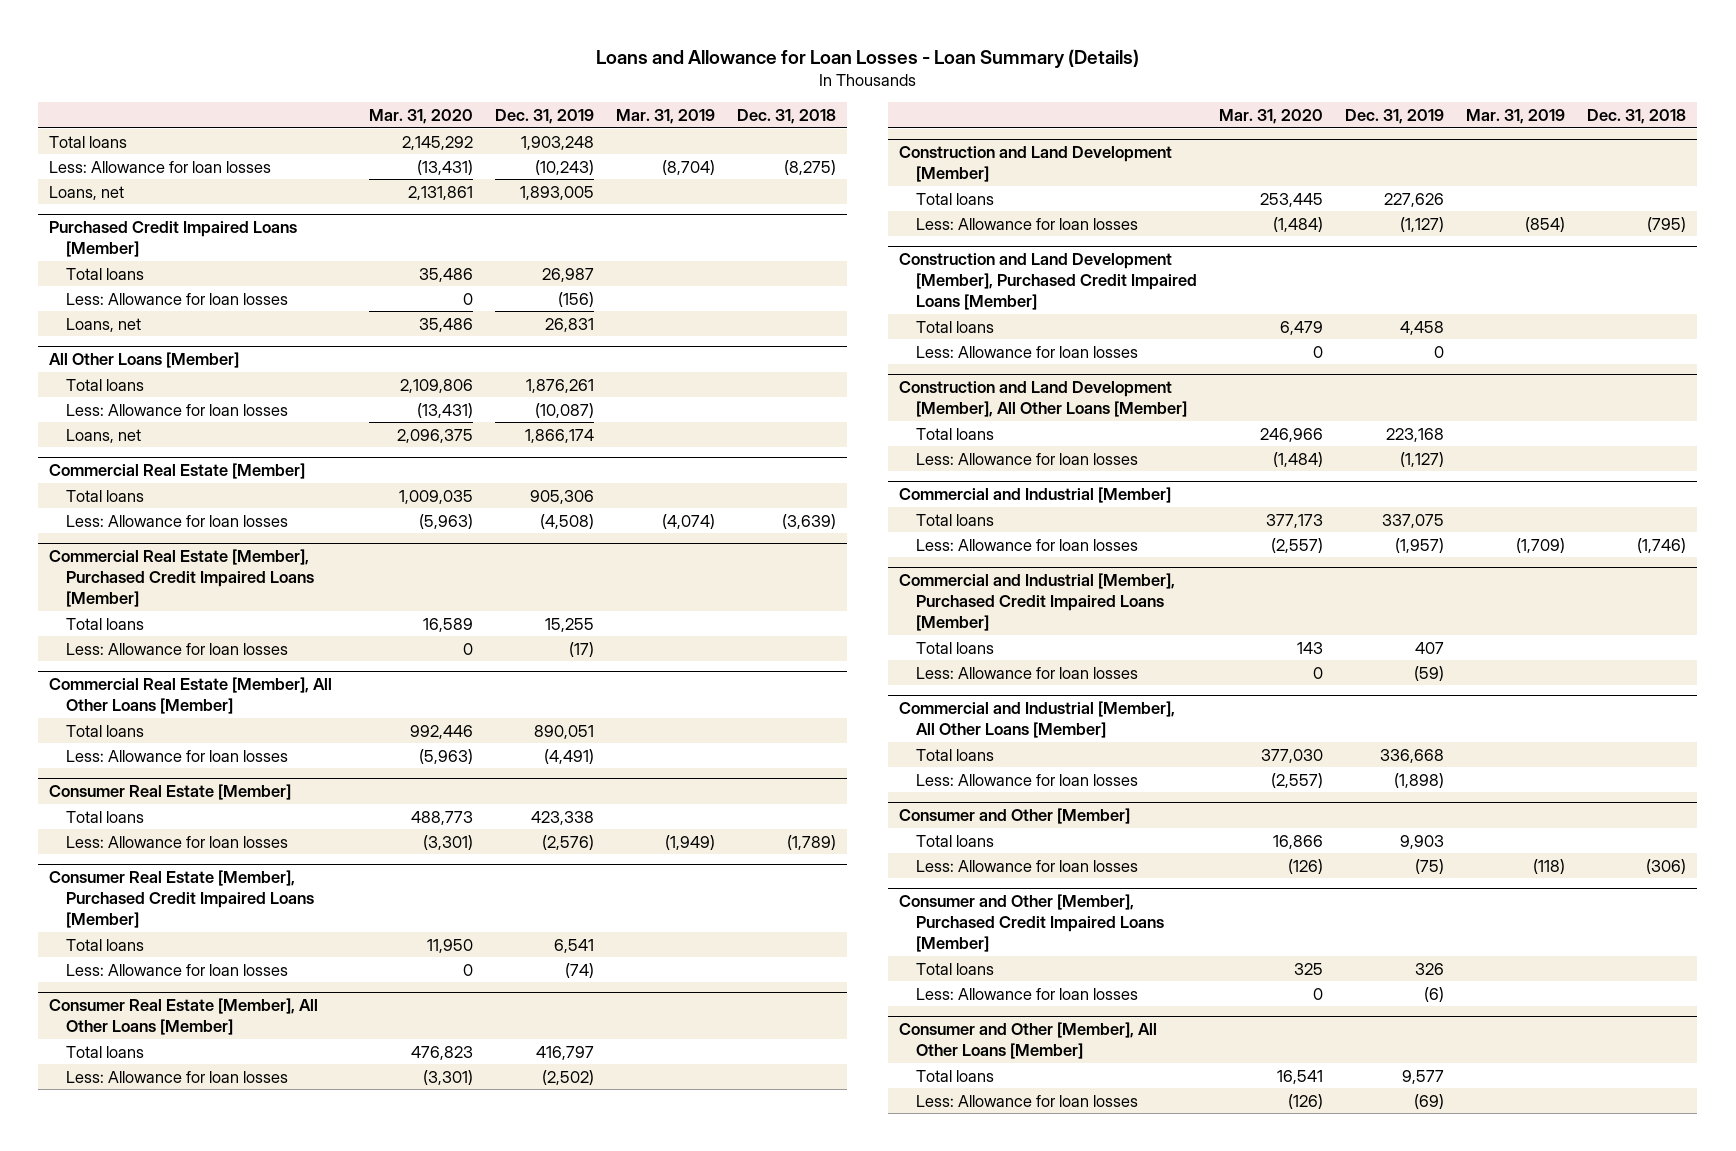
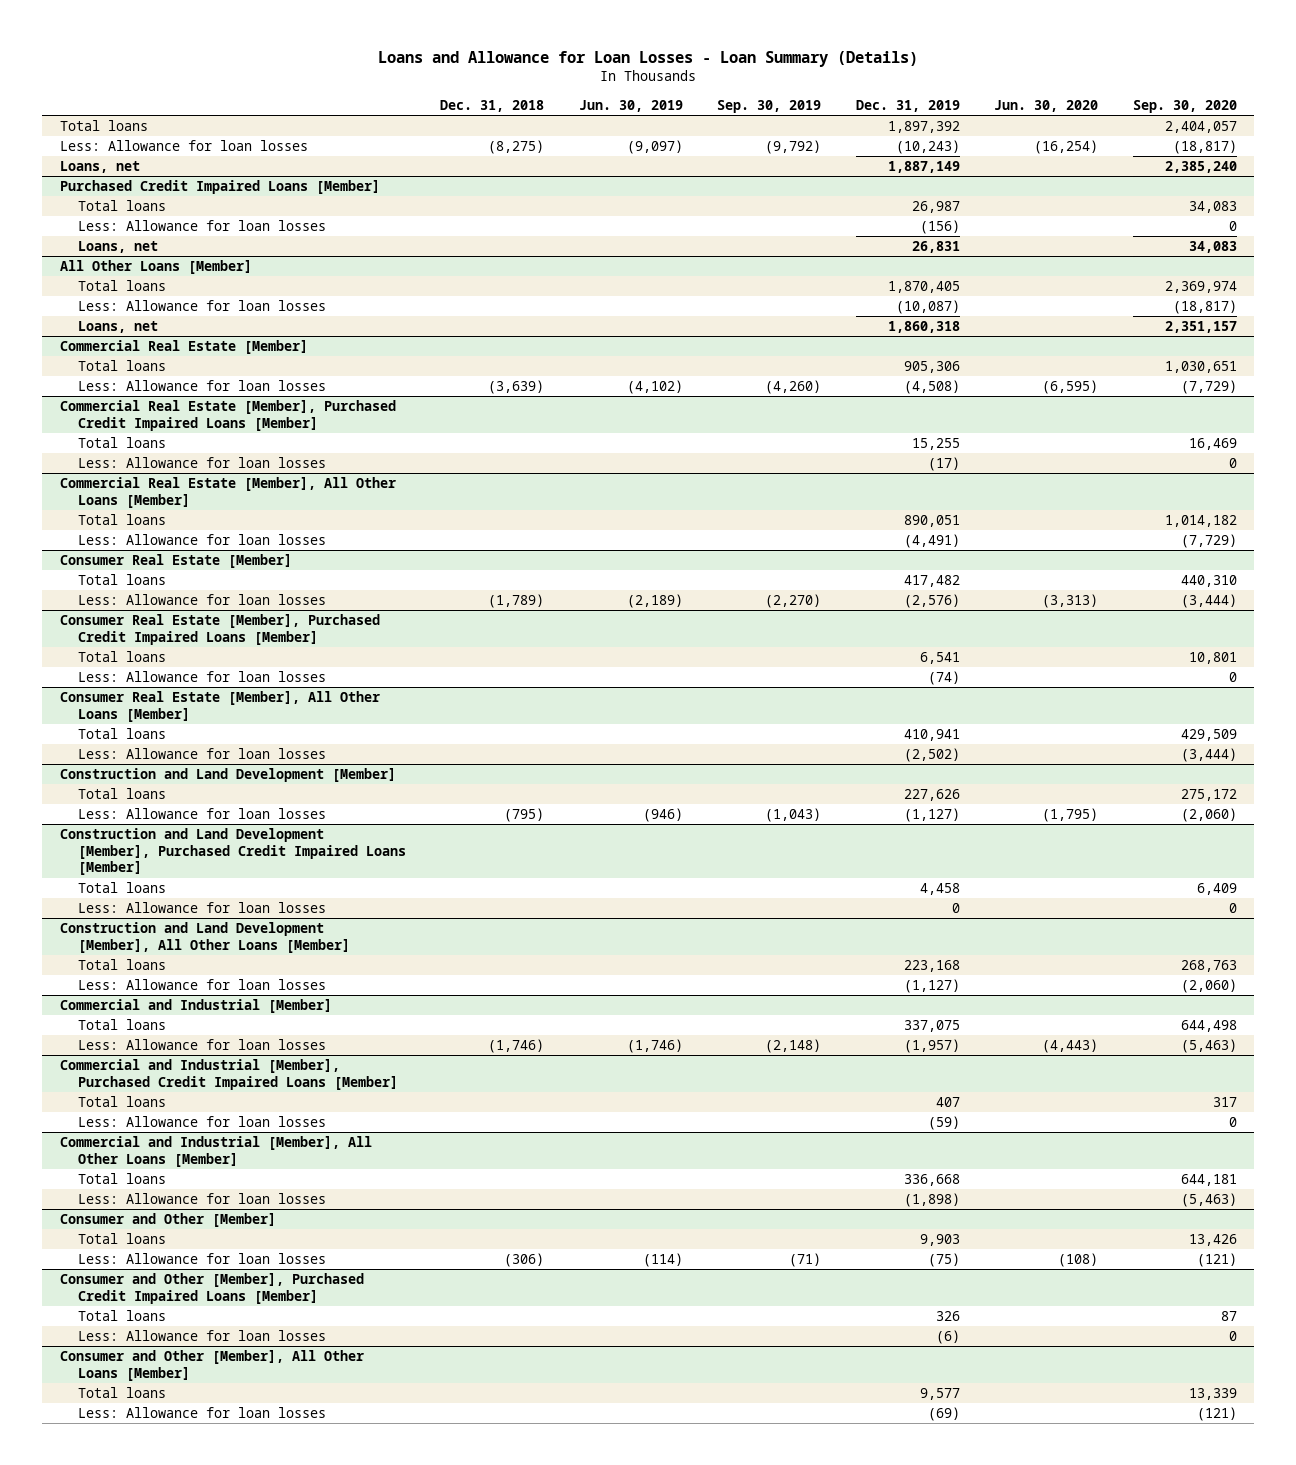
[369,109,474,125] Mar. 31, 2020 -> none
[616,109,716,125] Mar. 31, 2019 -> none
none -> [578,99,683,112] Jun. 30, 2019
none -> [717,99,822,113] Sep. 30, 2019
none -> [994,99,1099,112] Jun. 30, 2020
none -> [1132,99,1237,113] Sep. 30, 2020
[521,135,595,150] 1,903,248 -> [887,120,960,133] 1,897,392
[520,185,595,200] 1,893,005 -> [887,160,960,173] 1,887,149
[526,378,595,393] 1,876,261 -> [887,280,960,293] 1,870,405
[525,428,595,443] 1,866,174 -> [887,320,960,333] 1,860,318
[531,810,595,825] 423,338 -> [903,574,960,587] 417,482
[536,1045,595,1060] 416,797 -> [903,728,960,741] 410,941

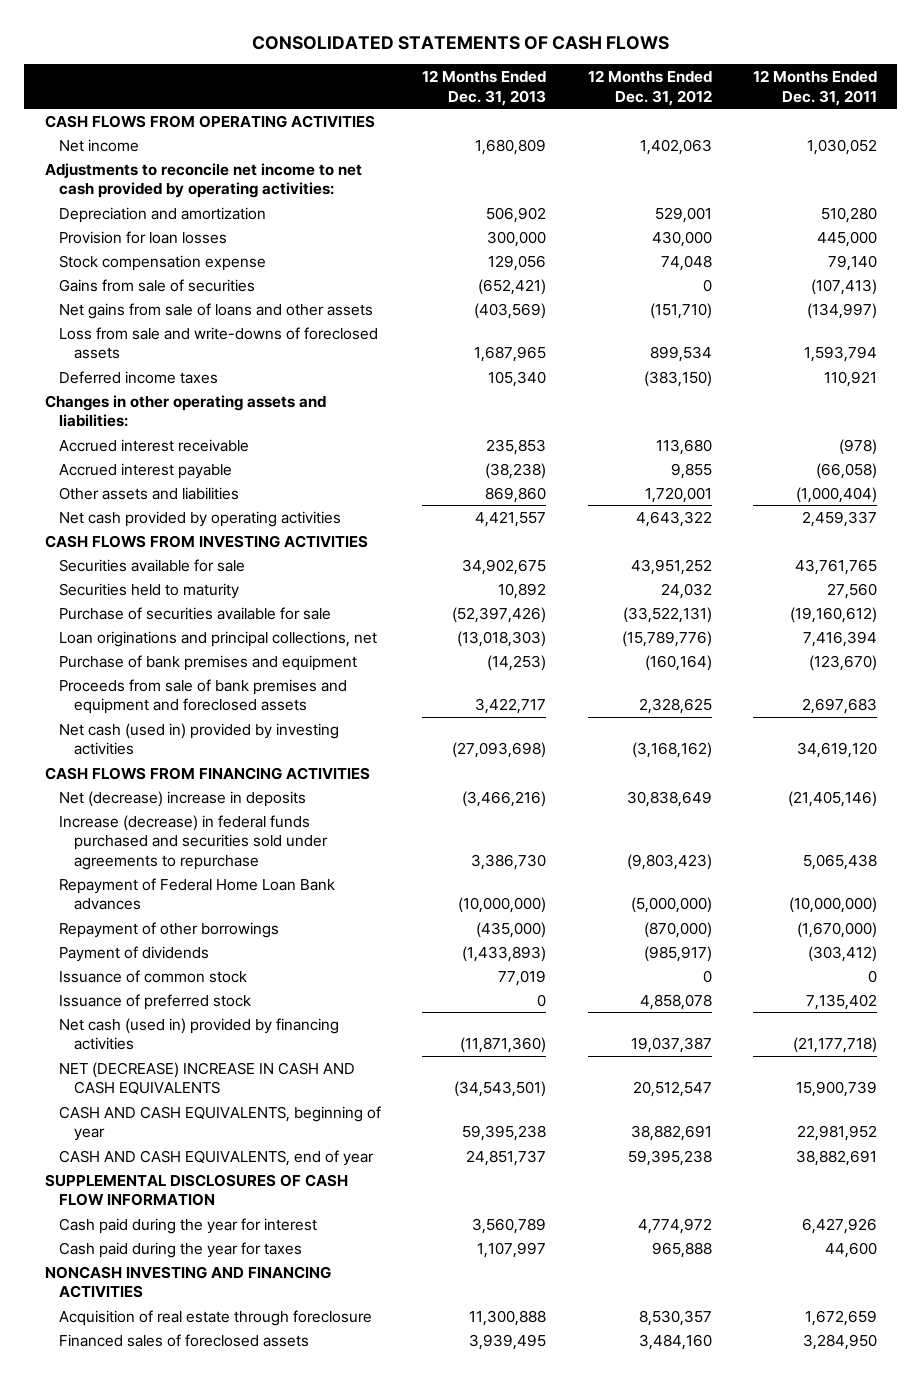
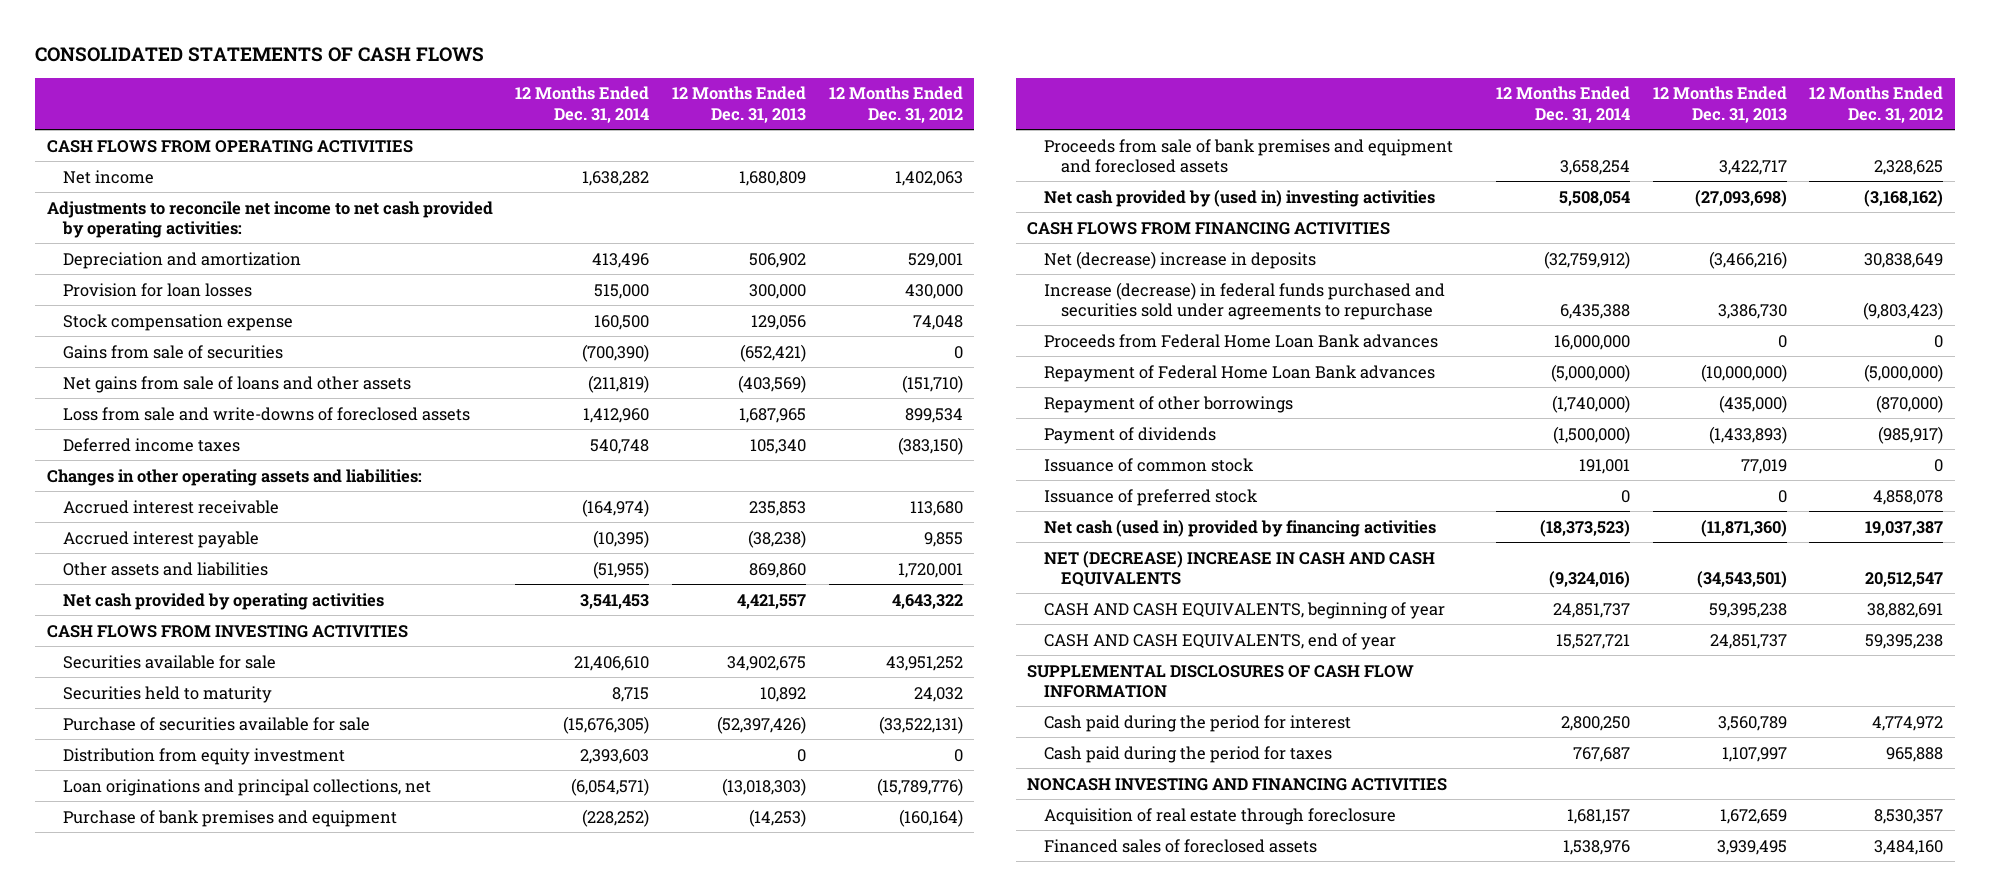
[752,69,877,106] 12 Months Ended Dec. 31, 2011 -> none
none -> [515,86,650,123] 12 Months Ended Dec. 31, 2014
none -> [63,747,346,765] Distribution from equity investment
[59,722,340,756] Net cash (used in) provided by investing activities -> [1044,189,1436,207] Net cash provided by (used in) investing activities
none -> [1044,333,1439,348] Proceeds from Federal Home Loan Bank advances
[59,1217,318,1234] Cash paid during the year for interest -> [1044,714,1352,732] Cash paid during the period for interest
[59,1241,303,1258] Cash paid during the year for taxes -> [1044,745,1333,763] Cash paid during the period for taxes
[469,1309,547,1326] 11,300,888 -> [1719,808,1787,824] 1,672,659

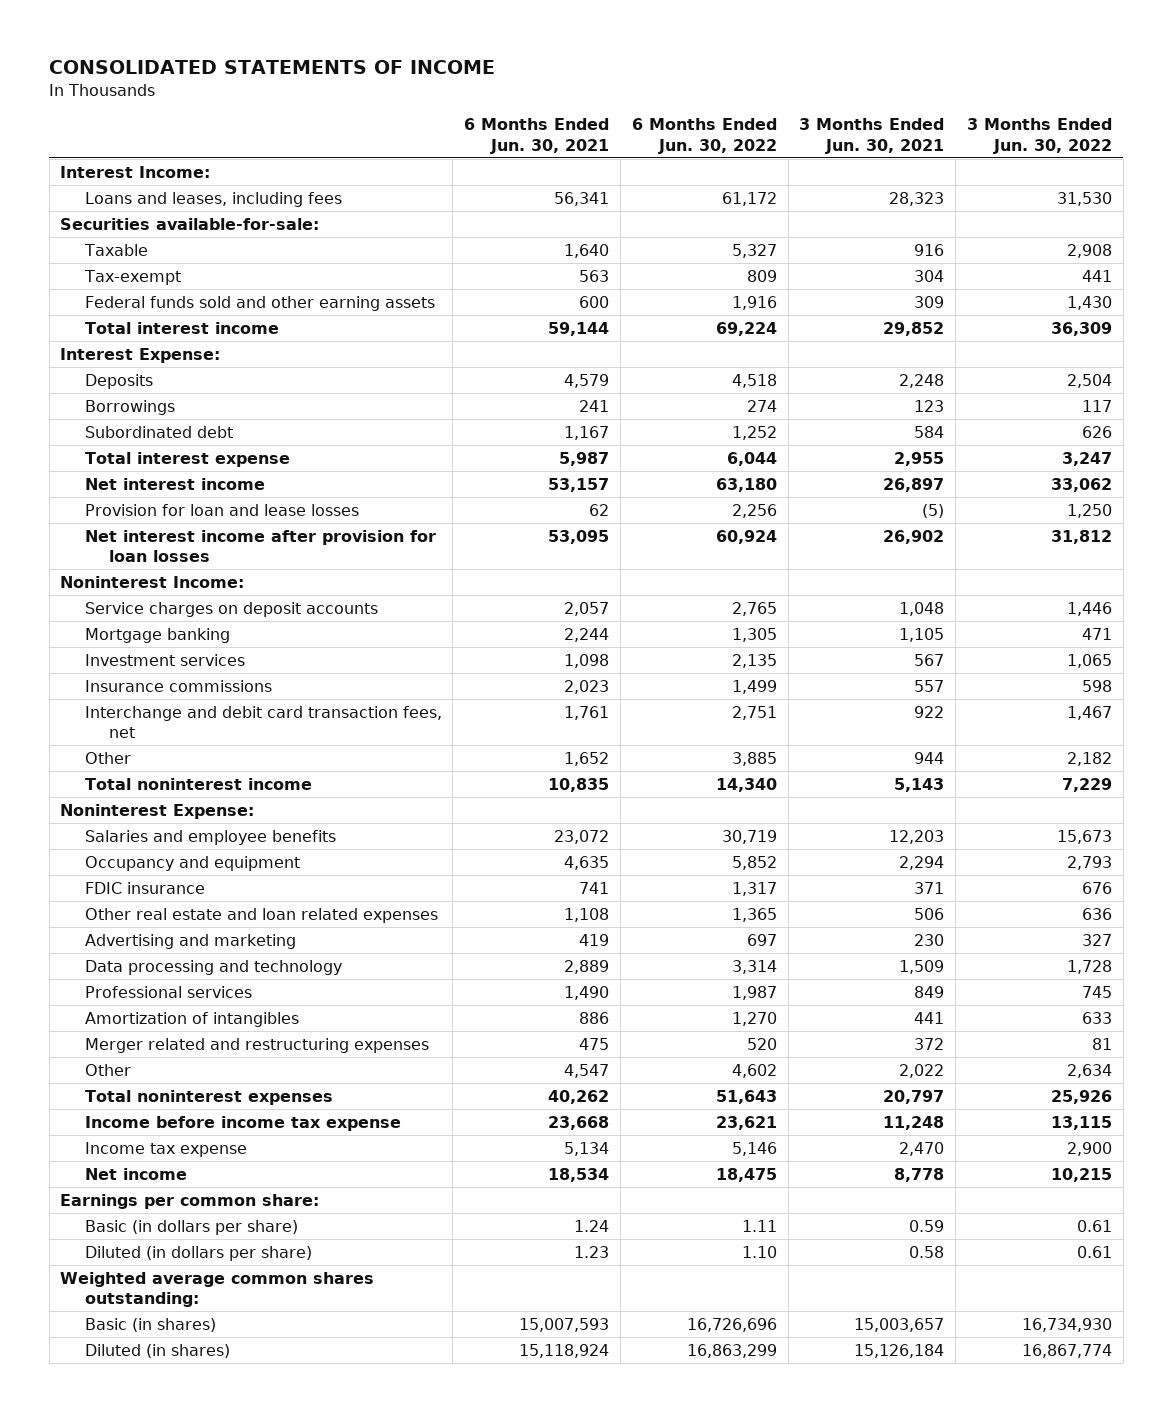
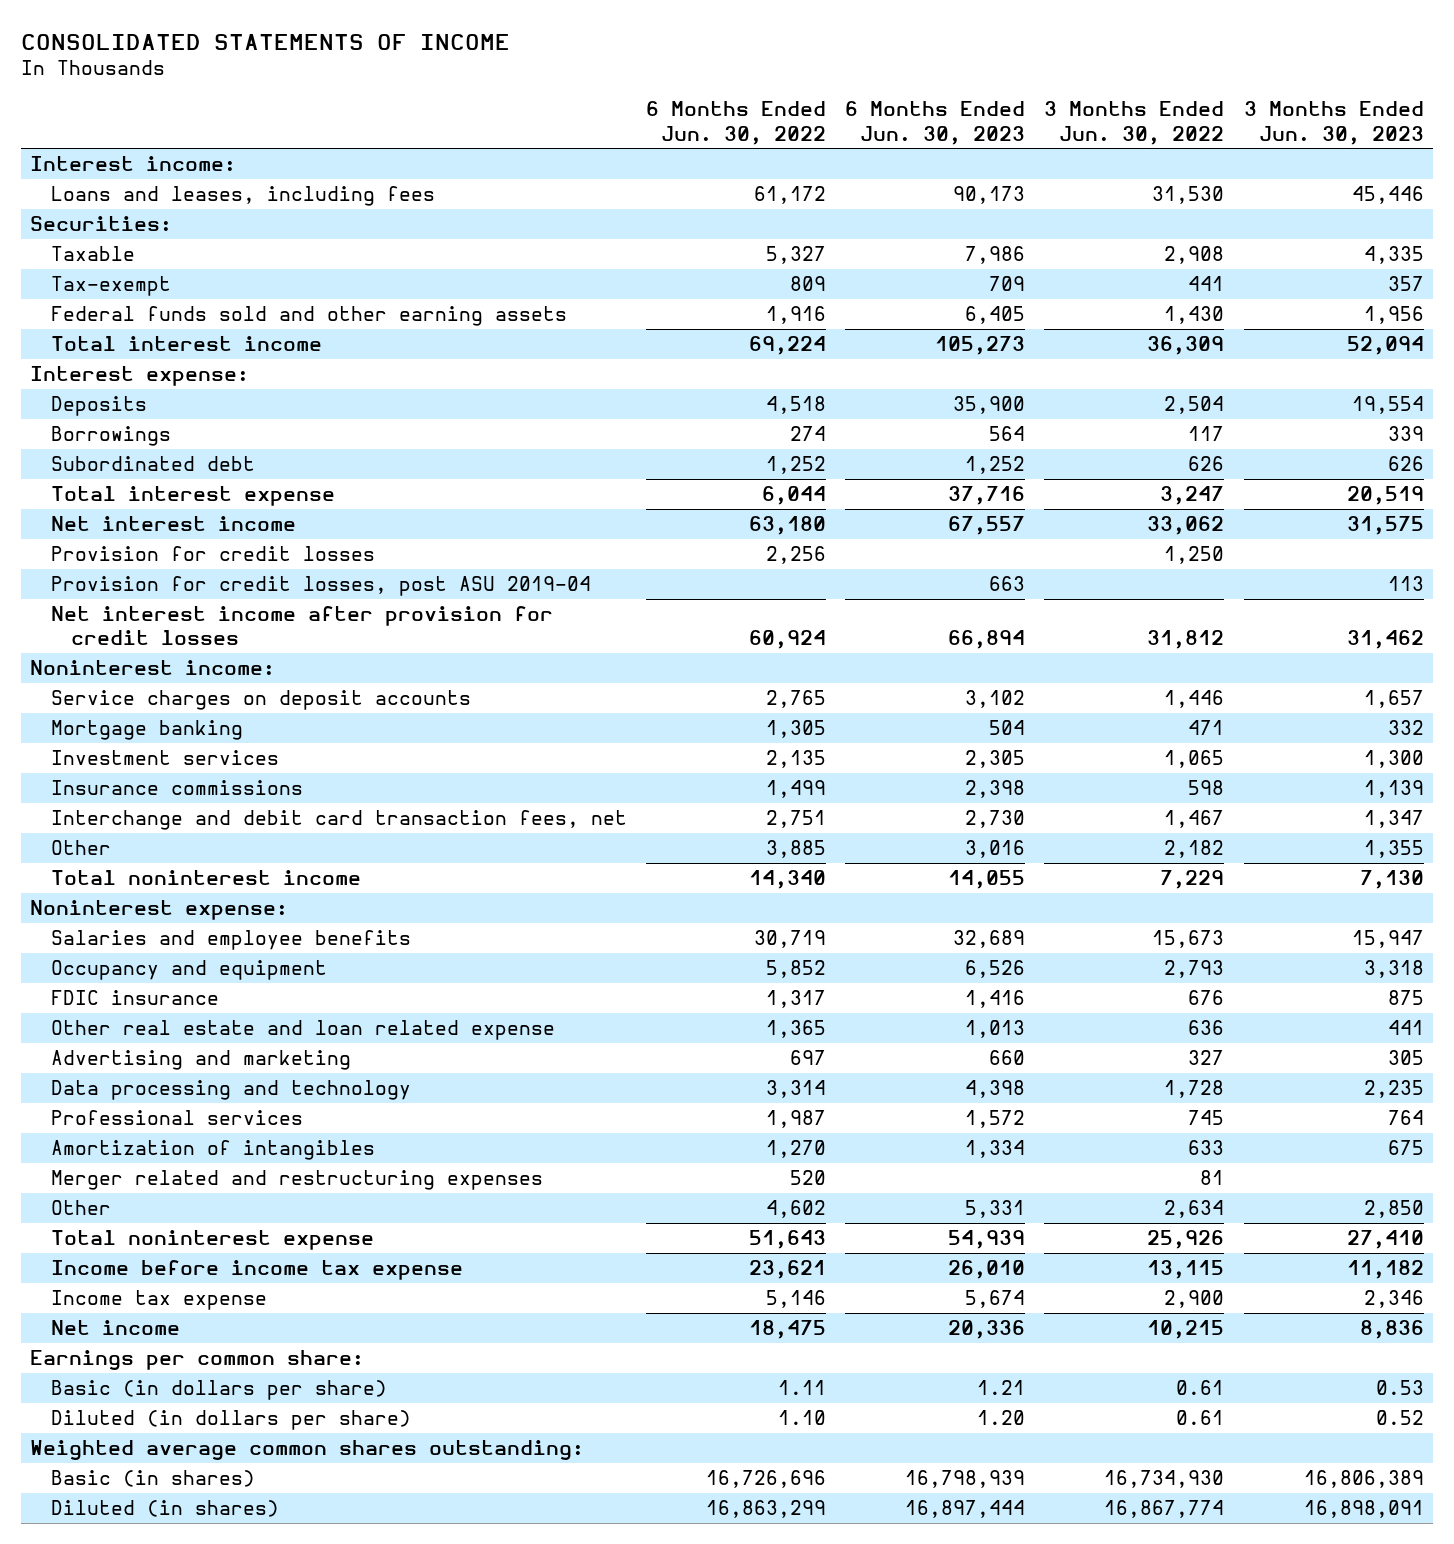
[464,118,610,154] 6 Months Ended Jun. 30, 2021 -> none
[799,118,945,154] 3 Months Ended Jun. 30, 2021 -> none
none -> [845,101,1026,145] 6 Months Ended Jun. 30, 2023
none -> [1243,101,1424,145] 3 Months Ended Jun. 30, 2023
[60,165,211,178] Interest Income: -> [30,155,237,171] Interest income:
[60,217,320,230] Securities available-for-sale: -> [30,215,173,231] Securities:
[60,347,221,363] Interest Expense: -> [30,365,250,386] Interest expense:
[84,503,359,516] Provision for loan and lease losses -> [50,545,375,561] Provision for credit losses
none -> [50,575,591,596] Provision for credit losses, post ASU 2019-04
[84,529,436,563] Net interest income after provision for loan losses -> [50,605,553,646] Net interest income after provision for credit losses
[60,575,245,588] Noninterest Income: -> [30,659,276,675] Noninterest income:
[60,803,255,819] Noninterest Expense: -> [30,899,289,920] Noninterest expense:
[84,907,438,923] Other real estate and loan related expenses -> [50,1019,555,1040] Other real estate and loan related expense
[84,1089,333,1105] Total noninterest expenses -> [50,1229,374,1250] Total noninterest expense

